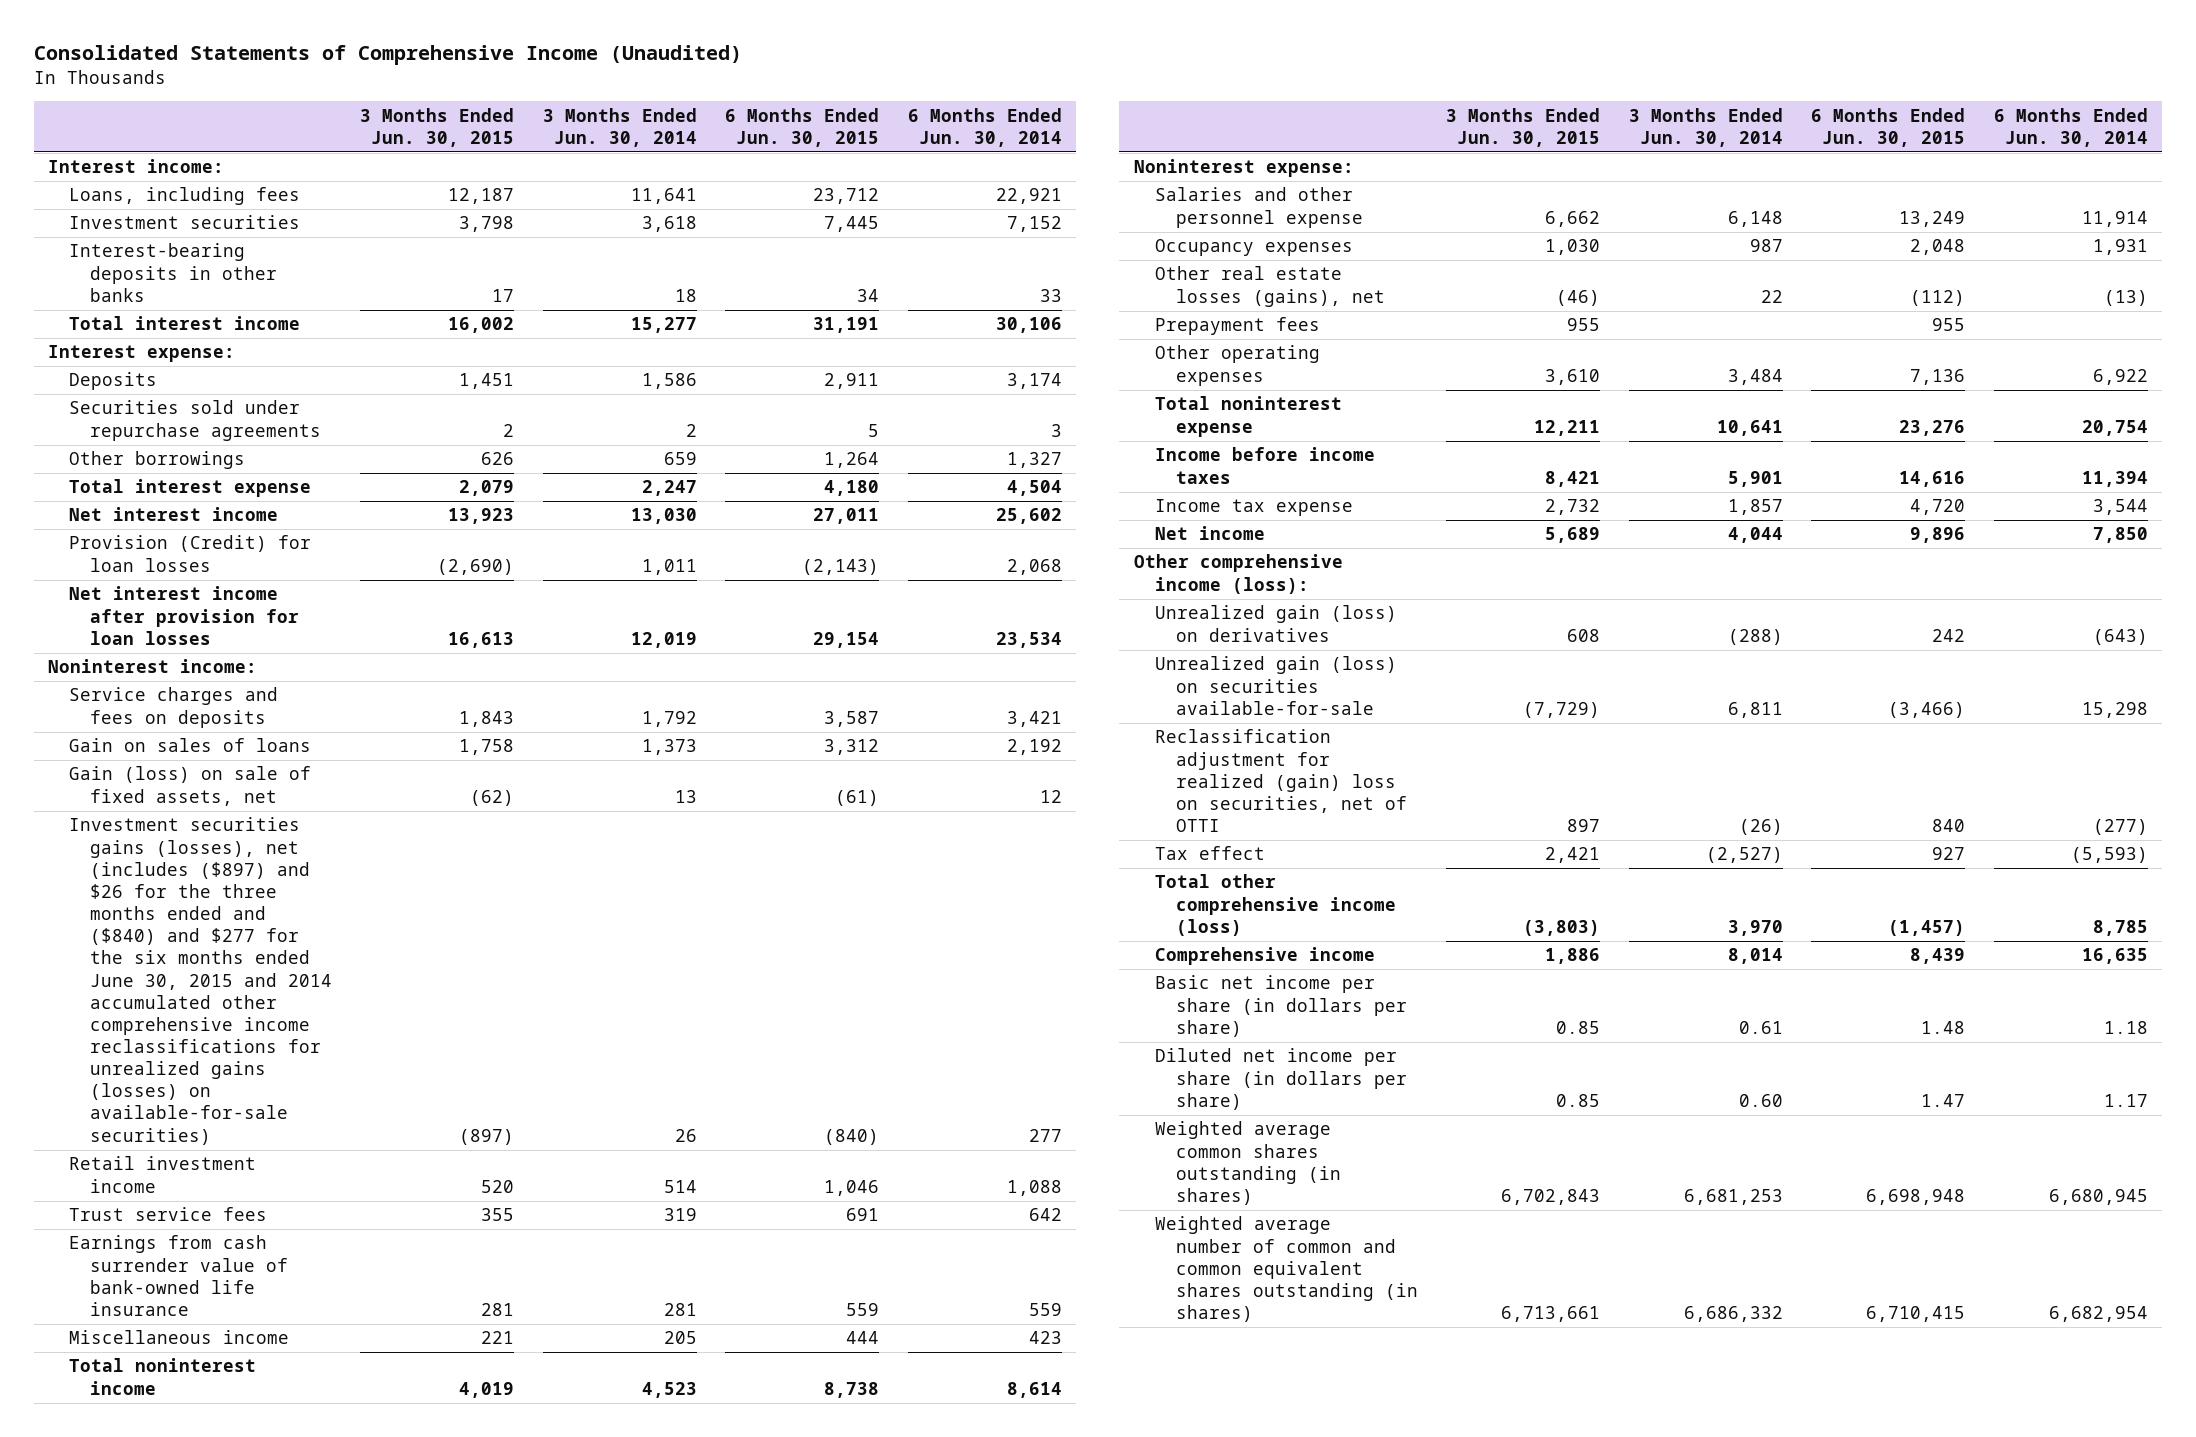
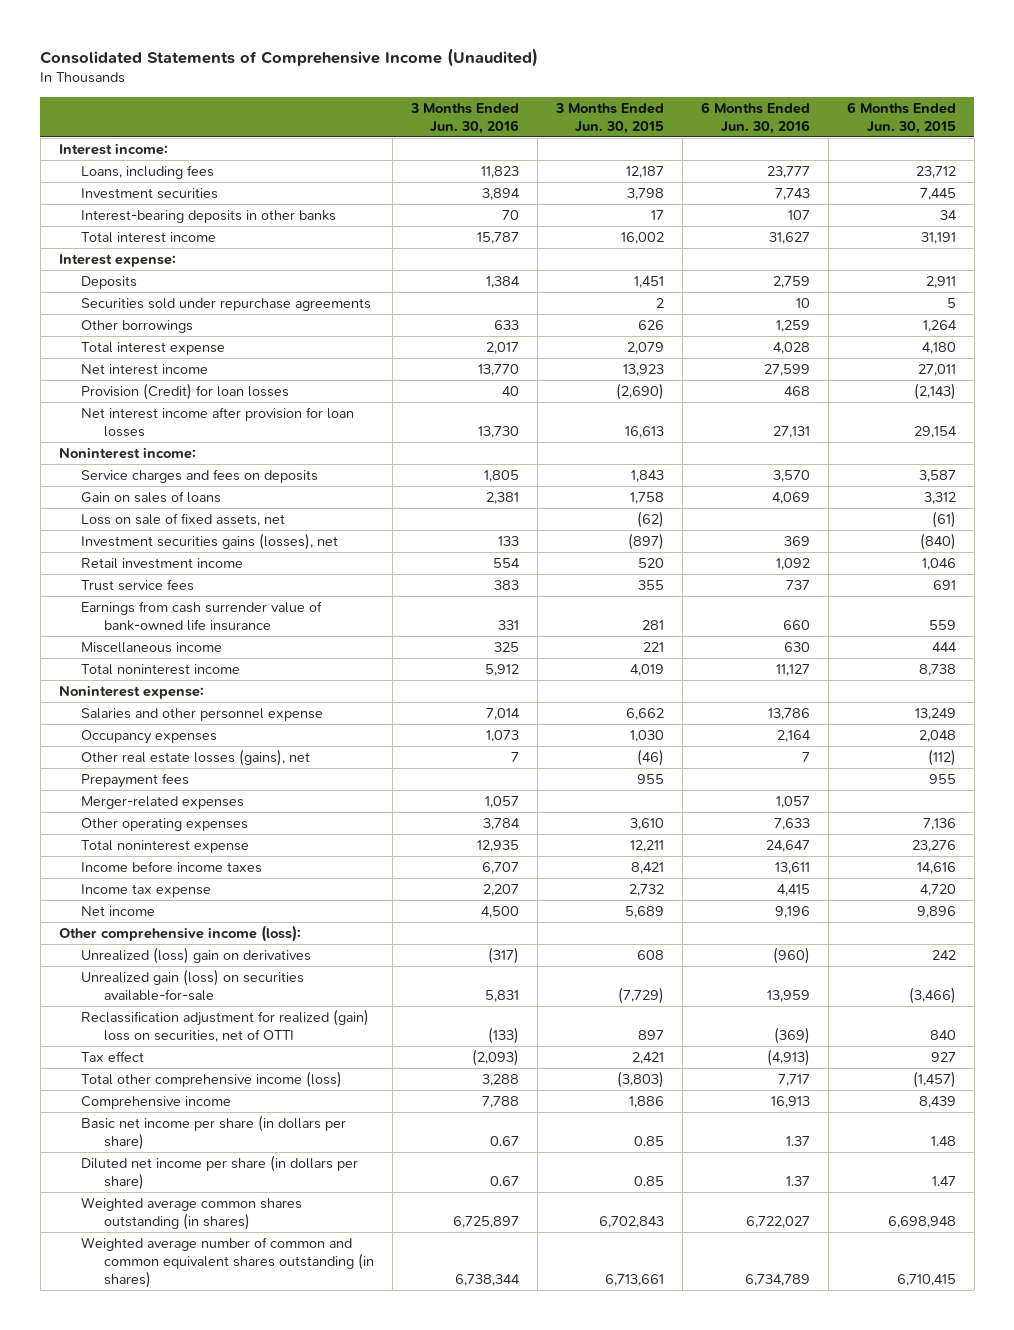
[542,107,697,147] 3 Months Ended Jun. 30, 2014 -> none
[907,107,1062,147] 6 Months Ended Jun. 30, 2014 -> none
none -> [409,102,519,134] 3 Months Ended Jun. 30, 2016
none -> [700,101,810,134] 6 Months Ended Jun. 30, 2016
[68,766,311,806] Gain (loss) on sale of fixed assets, net -> [81,512,286,526] Loss on sale of fixed assets, net
[68,817,332,1145] Investment securities gains (losses), net (includes ($897) and $26 for the three months ended and ($840) and $277 for the six months ended June 30, 2015 and 2014 accumulated other comprehensive income reclassifications for unrealized gains (losses) on available-for-sale securities) -> [81,532,339,550] Investment securities gains (losses), net
none -> [81,795,245,809] Merger-related expenses
[1154,605,1397,642] Unrealized gain (loss) on derivatives -> [81,946,312,964] Unrealized (loss) gain on derivatives

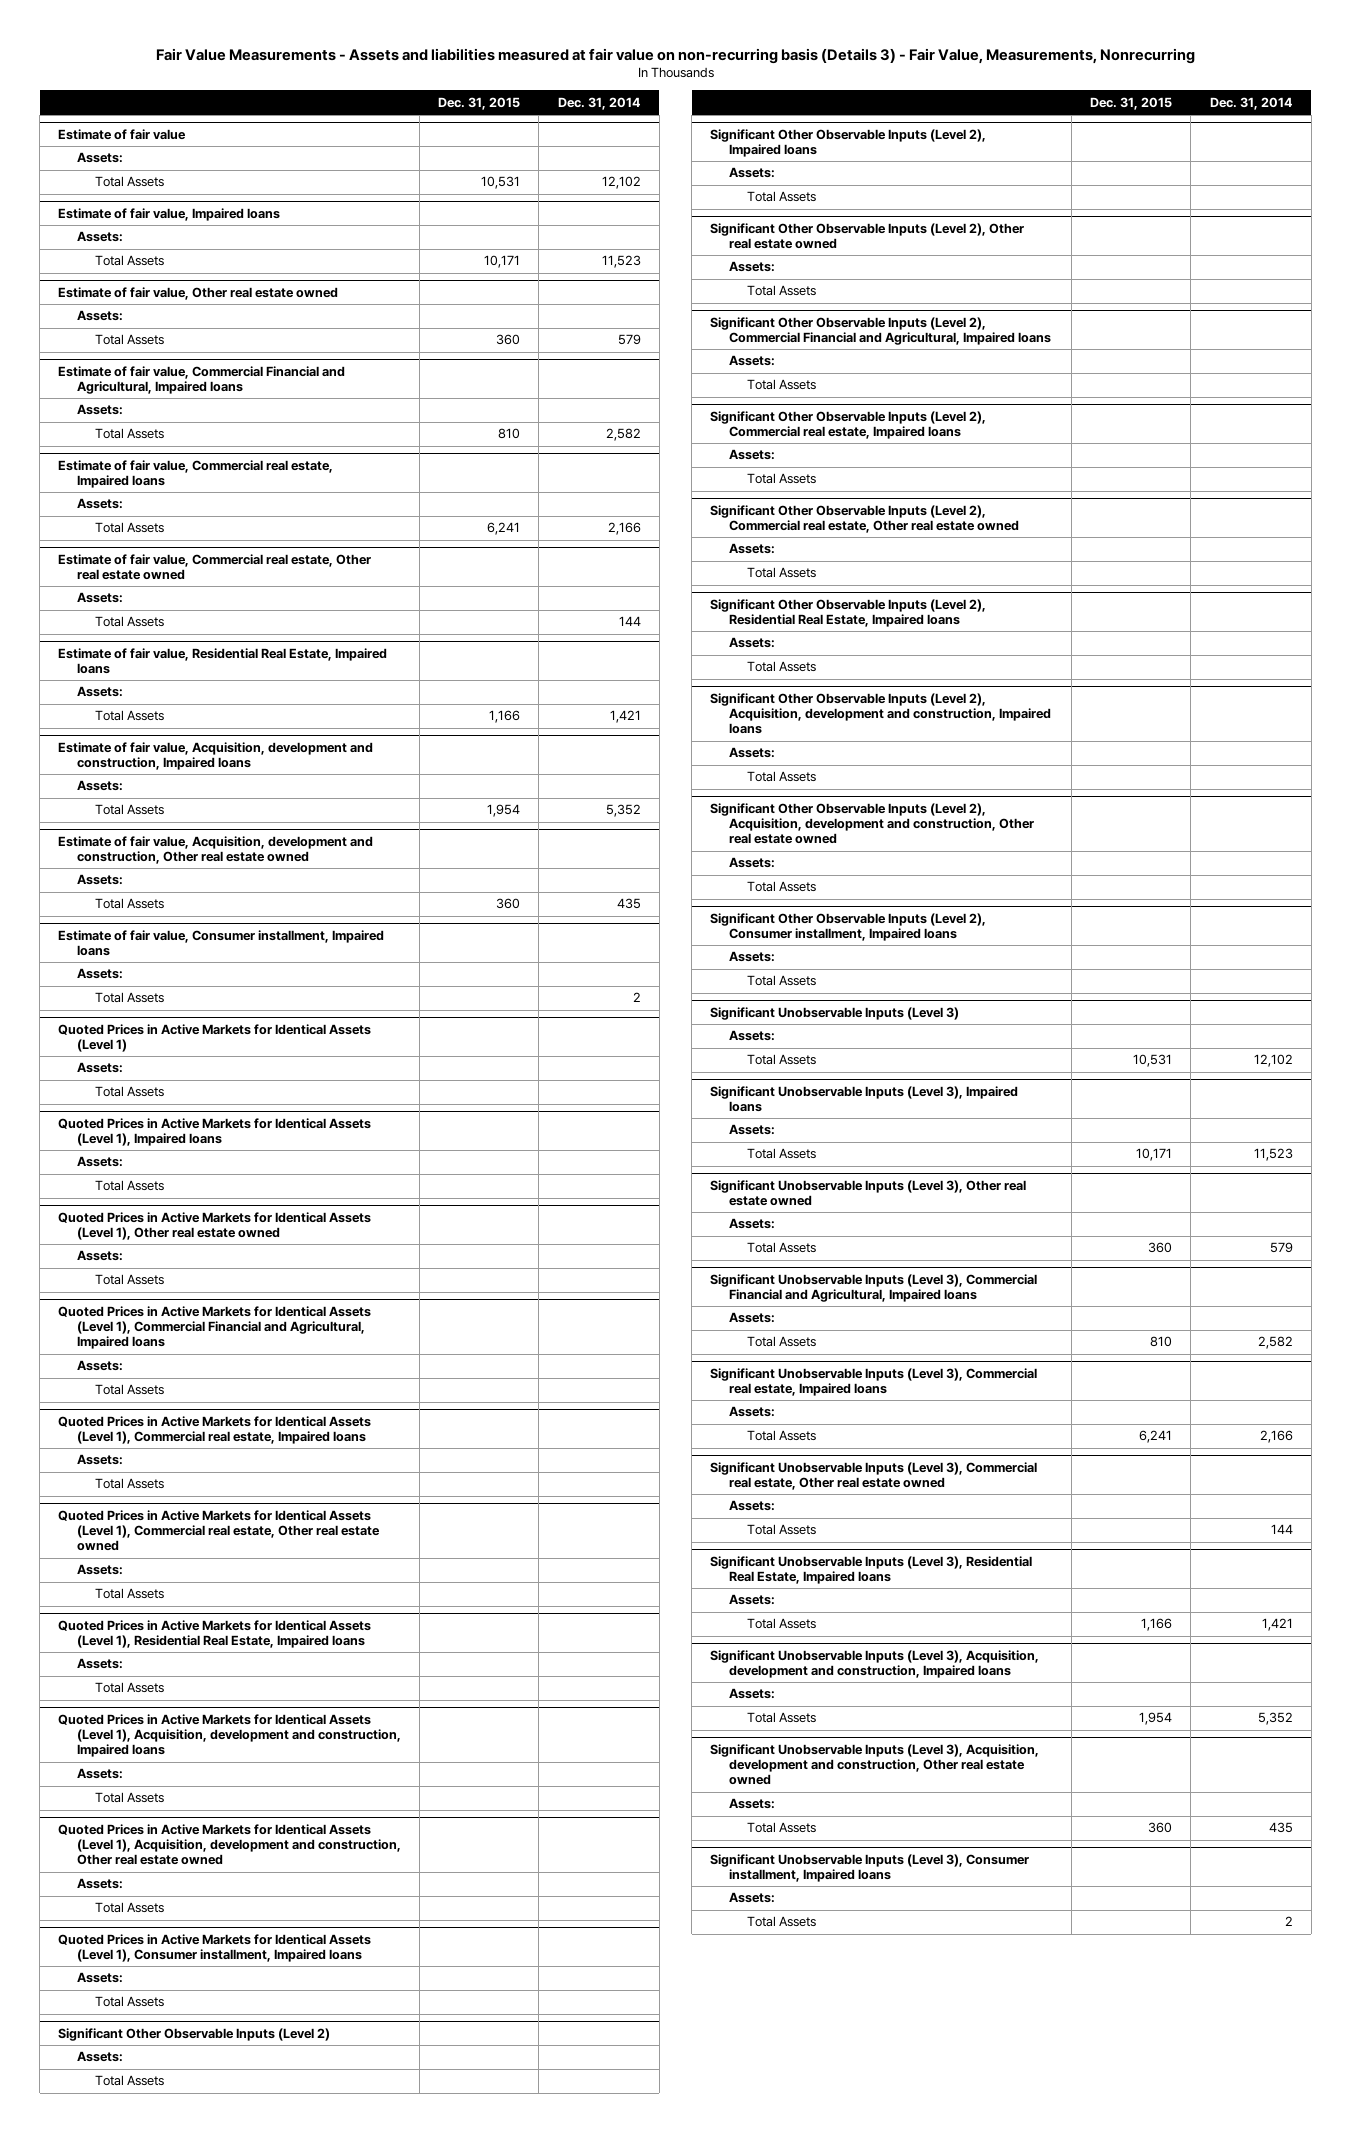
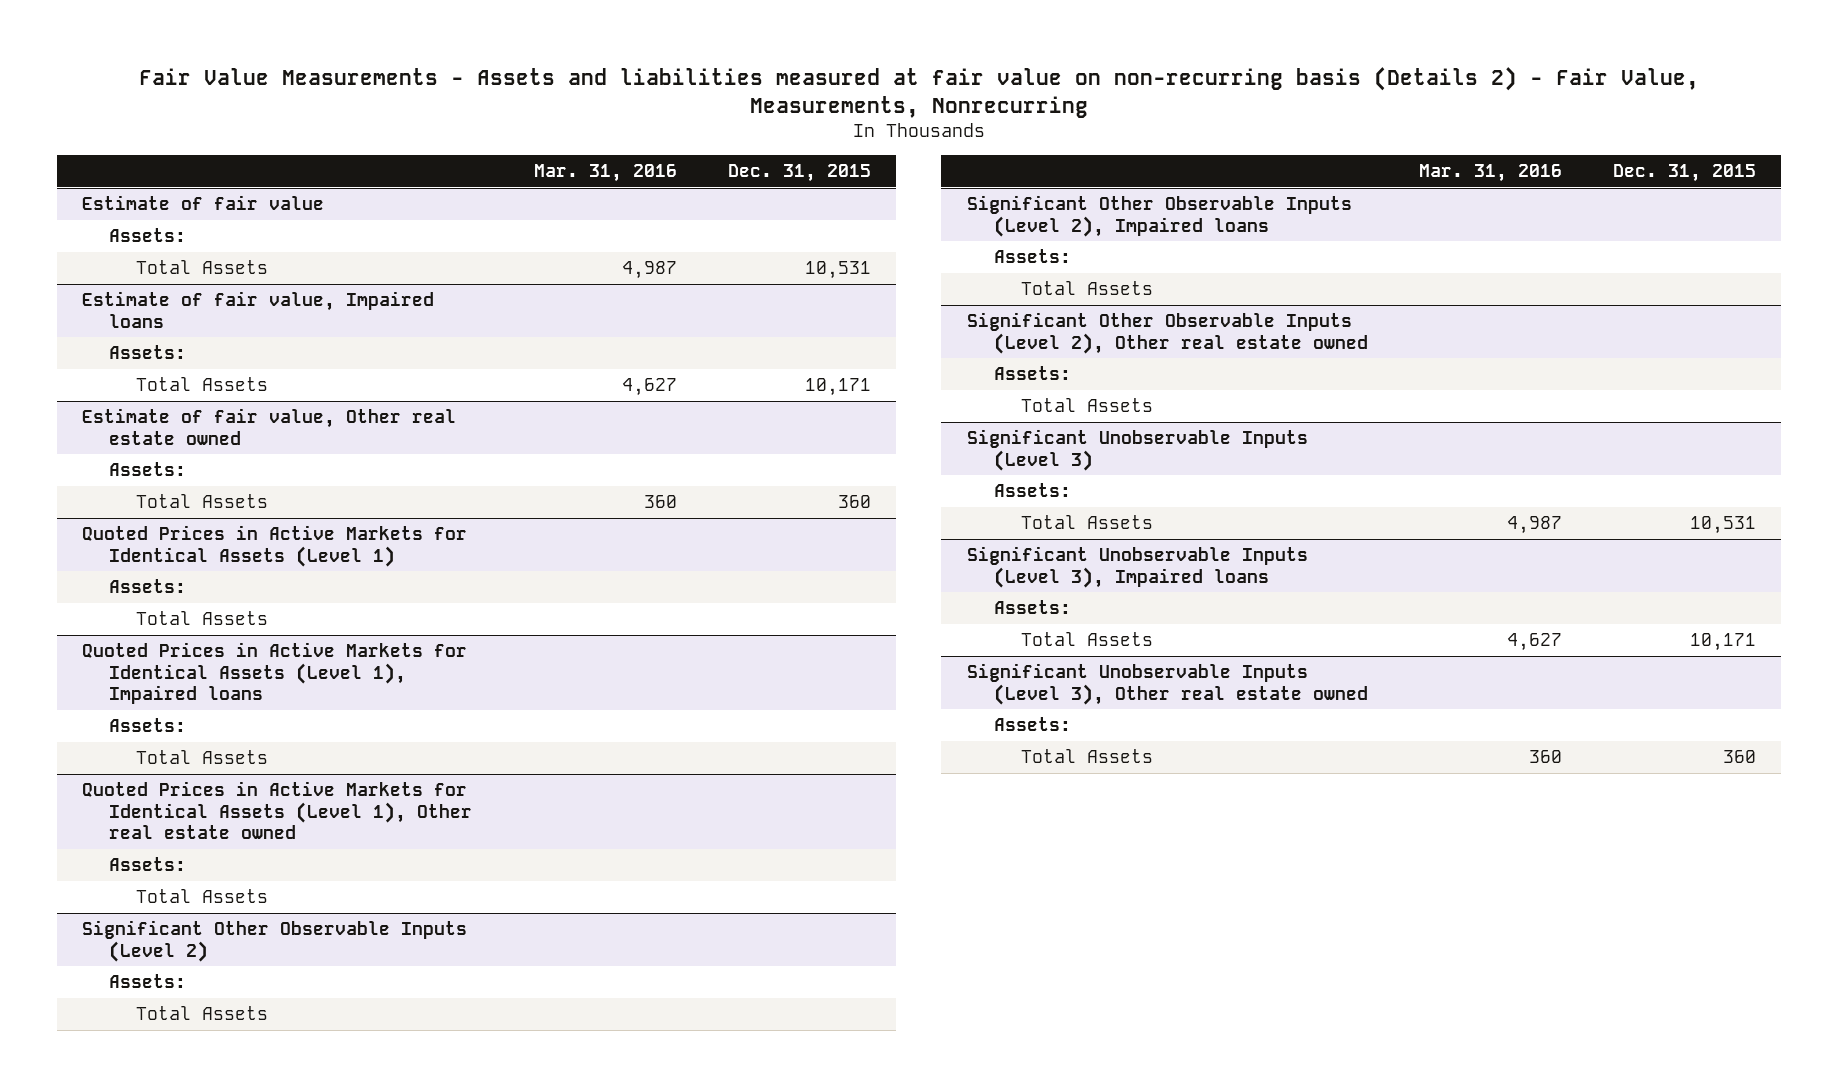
[155,47,1195,64] Fair Value Measurements - Assets and liabilities measured at fair value on non-recurring basis (Details 3) - Fair Value, Measurements, Nonrecurring -> [138,66,1699,118] Fair Value Measurements - Assets and liabilities measured at fair value on non-recurring basis (Details 2) - Fair Value, Measurements, Nonrecurring
[557,96,641,110] Dec. 31, 2014 -> none
none -> [533,164,677,183] Mar. 31, 2016
[58,366,346,395] Estimate of fair value, Commercial Financial and Agricultural, Impaired loans -> none
[76,404,123,416] Assets: -> none
[95,428,165,440] Total Assets -> none
[58,460,334,489] Estimate of fair value, Commercial real estate, Impaired loans -> none
[76,498,123,510] Assets: -> none
[95,522,165,534] Total Assets -> none
[58,554,372,581] Estimate of fair value, Commercial real estate, Other real estate owned -> none
[76,592,123,604] Assets: -> none
[95,616,165,628] Total Assets -> none
[58,648,388,675] Estimate of fair value, Residential Real Estate, Impaired loans -> none
[76,686,123,698] Assets: -> none
[95,710,165,722] Total Assets -> none
[58,742,374,771] Estimate of fair value, Acquisition, development and construction, Impaired loans -> none
[76,780,123,792] Assets: -> none
[95,804,165,816] Total Assets -> none
[58,836,374,865] Estimate of fair value, Acquisition, development and construction, Other real estate owned -> none
[76,874,123,886] Assets: -> none
[95,898,165,910] Total Assets -> none
[58,930,385,957] Estimate of fair value, Consumer installment, Impaired loans -> none
[76,968,123,980] Assets: -> none
[95,992,165,1004] Total Assets -> none
[58,1306,372,1350] Quoted Prices in Active Markets for Identical Assets (Level 1), Commercial Financial and Agricultural, Impaired loans -> none
[76,1360,123,1372] Assets: -> none
[95,1384,165,1396] Total Assets -> none
[58,1416,372,1445] Quoted Prices in Active Markets for Identical Assets (Level 1), Commercial real estate, Impaired loans -> none
[76,1454,123,1466] Assets: -> none
[95,1478,165,1490] Total Assets -> none
[58,1510,380,1552] Quoted Prices in Active Markets for Identical Assets (Level 1), Commercial real estate, Other real estate owned -> none
[76,1564,123,1576] Assets: -> none
[95,1588,165,1600] Total Assets -> none
[58,1620,372,1649] Quoted Prices in Active Markets for Identical Assets (Level 1), Residential Real Estate, Impaired loans -> none
[76,1658,123,1670] Assets: -> none
[95,1682,165,1694] Total Assets -> none
[58,1714,401,1758] Quoted Prices in Active Markets for Identical Assets (Level 1), Acquisition, development and construction, Impaired loans -> none
[76,1768,123,1780] Assets: -> none
[95,1792,165,1804] Total Assets -> none
[58,1824,401,1866] Quoted Prices in Active Markets for Identical Assets (Level 1), Acquisition, development and construction, Other real estate owned -> none
[76,1878,123,1890] Assets: -> none
[95,1902,165,1914] Total Assets -> none
[58,1934,372,1963] Quoted Prices in Active Markets for Identical Assets (Level 1), Consumer installment, Impaired loans -> none
[76,1972,123,1984] Assets: -> none
[95,1996,165,2008] Total Assets -> none
[710,317,1051,346] Significant Other Observable Inputs (Level 2), Commercial Financial and Agricultural, Impaired loans -> none
[728,355,775,367] Assets: -> none
[747,379,817,391] Total Assets -> none
[710,411,987,440] Significant Other Observable Inputs (Level 2), Commercial real estate, Impaired loans -> none
[728,449,775,461] Assets: -> none
[747,473,817,485] Total Assets -> none
[710,505,1019,534] Significant Other Observable Inputs (Level 2), Commercial real estate, Other real estate owned -> none
[728,543,775,555] Assets: -> none
[747,567,817,579] Total Assets -> none
[710,599,987,628] Significant Other Observable Inputs (Level 2), Residential Real Estate, Impaired loans -> none
[728,637,775,649] Assets: -> none
[747,661,817,673] Total Assets -> none
[710,693,1051,735] Significant Other Observable Inputs (Level 2), Acquisition, development and construction, Impaired loans -> none
[728,747,775,759] Assets: -> none
[747,771,817,783] Total Assets -> none
[710,803,1034,845] Significant Other Observable Inputs (Level 2), Acquisition, development and construction, Other real estate owned -> none
[728,857,775,869] Assets: -> none
[747,881,817,893] Total Assets -> none
[710,913,987,942] Significant Other Observable Inputs (Level 2), Consumer installment, Impaired loans -> none
[728,951,775,963] Assets: -> none
[747,975,817,987] Total Assets -> none
[710,1274,1038,1303] Significant Unobservable Inputs (Level 3), Commercial Financial and Agricultural, Impaired loans -> none
[728,1312,775,1324] Assets: -> none
[747,1336,817,1348] Total Assets -> none
[710,1368,1038,1397] Significant Unobservable Inputs (Level 3), Commercial real estate, Impaired loans -> none
[728,1406,775,1418] Assets: -> none
[747,1430,817,1442] Total Assets -> none
[710,1462,1038,1491] Significant Unobservable Inputs (Level 3), Commercial real estate, Other real estate owned -> none
[728,1500,775,1512] Assets: -> none
[747,1524,817,1536] Total Assets -> none
[710,1556,1033,1585] Significant Unobservable Inputs (Level 3), Residential Real Estate, Impaired loans -> none
[728,1594,775,1606] Assets: -> none
[747,1618,817,1630] Total Assets -> none
[710,1650,1040,1679] Significant Unobservable Inputs (Level 3), Acquisition, development and construction, Impaired loans -> none
[728,1688,775,1700] Assets: -> none
[747,1712,817,1724] Total Assets -> none
[710,1744,1040,1786] Significant Unobservable Inputs (Level 3), Acquisition, development and construction, Other real estate owned -> none
[728,1798,775,1810] Assets: -> none
[747,1822,817,1834] Total Assets -> none
[710,1854,1030,1883] Significant Unobservable Inputs (Level 3), Consumer installment, Impaired loans -> none
[728,1892,775,1904] Assets: -> none
[747,1916,817,1928] Total Assets -> none

